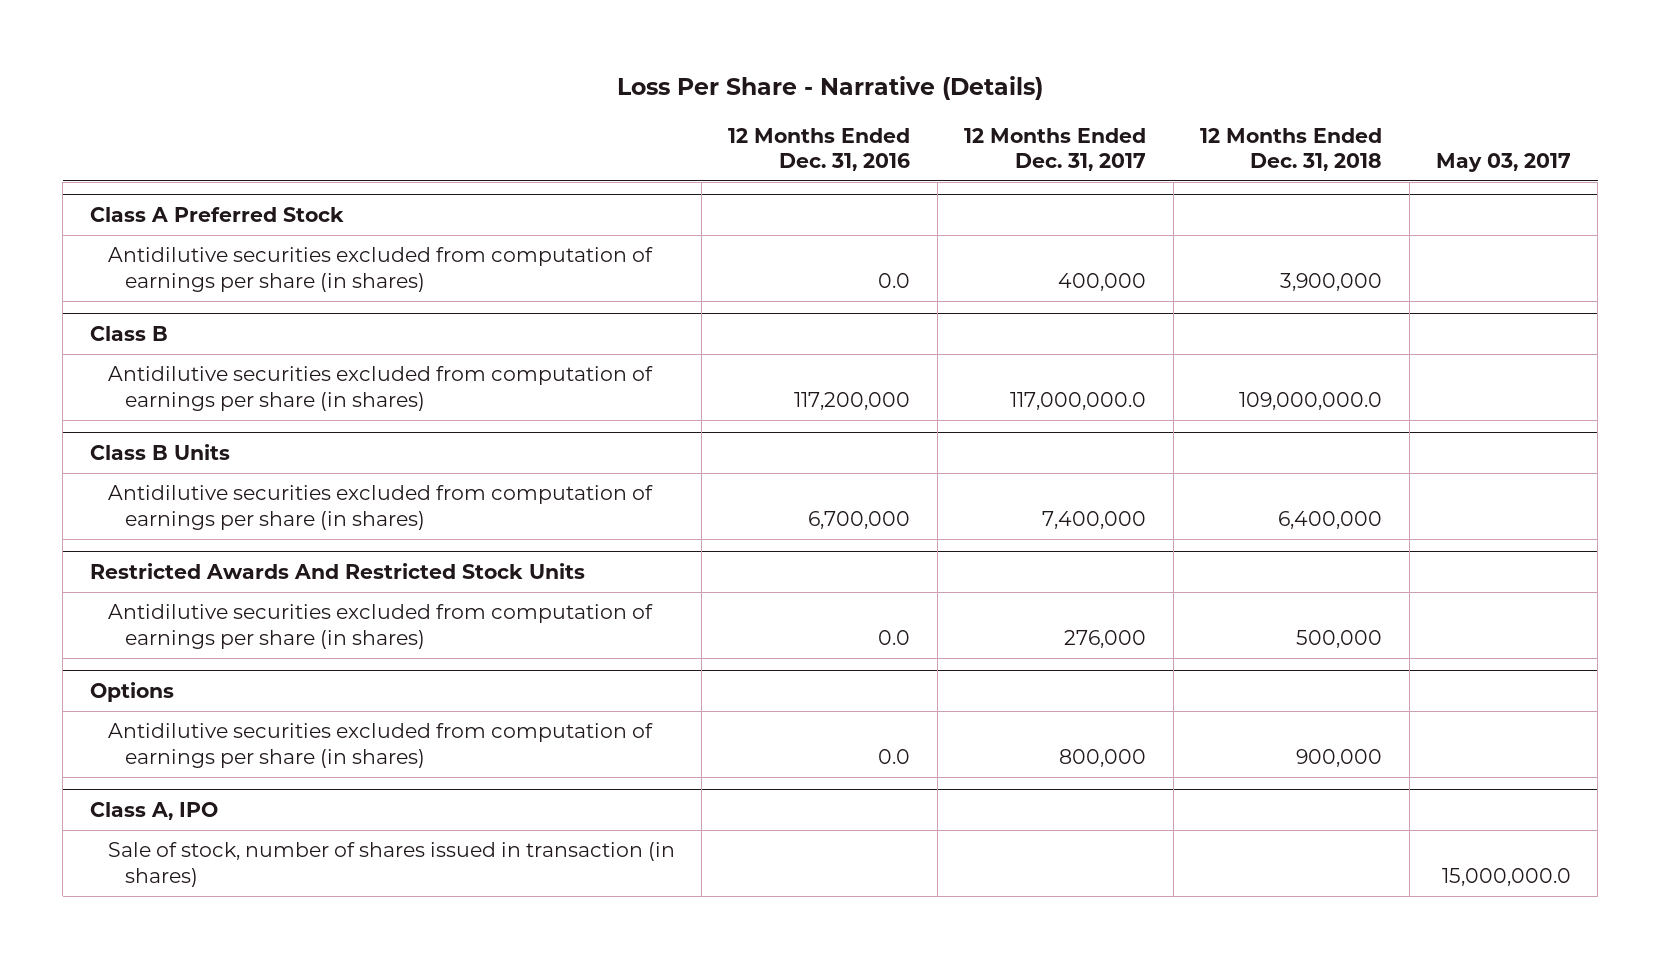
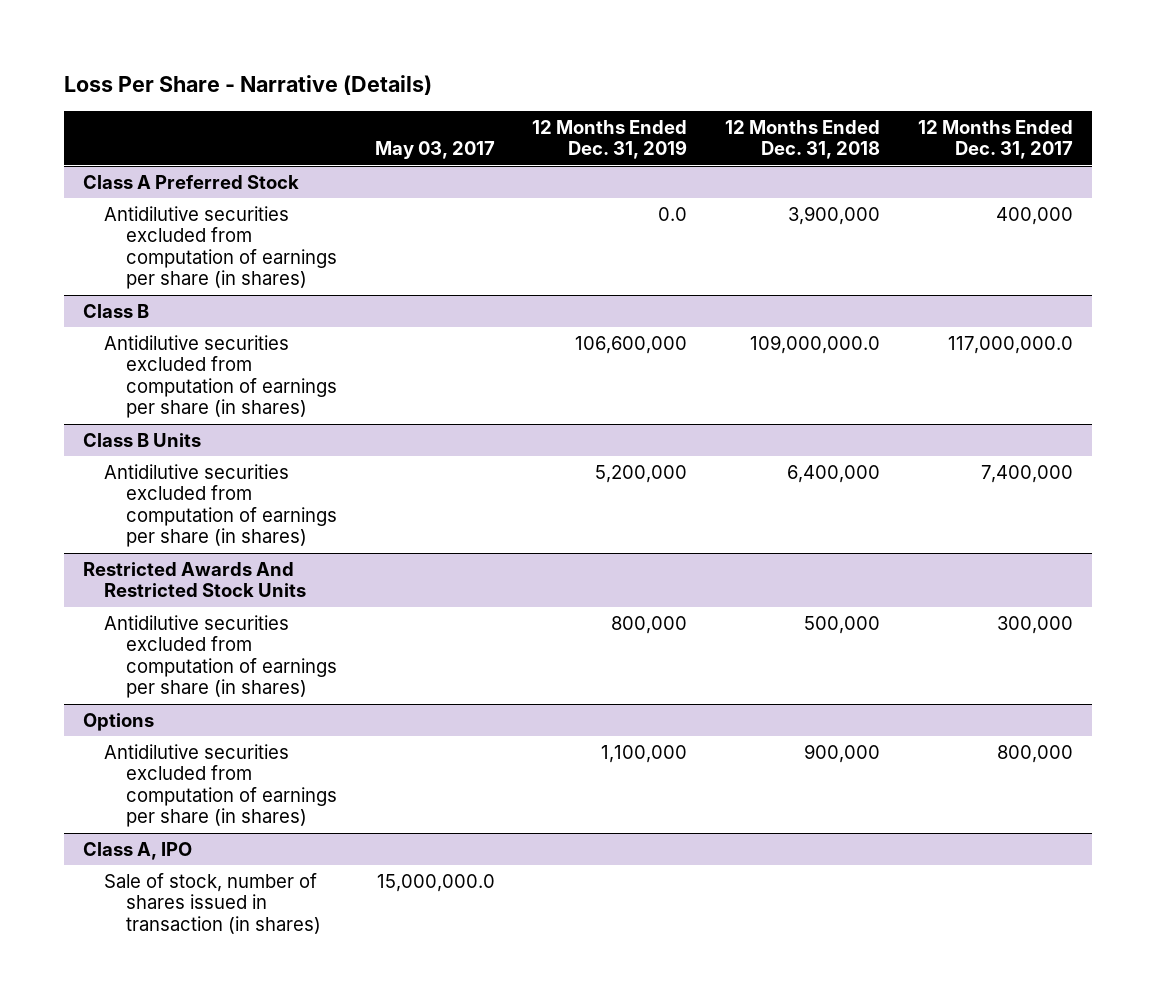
[728,127,911,171] 12 Months Ended Dec. 31, 2016 -> none
none -> [532,119,688,160] 12 Months Ended Dec. 31, 2019
[1064,629,1147,648] 276,000 -> [996,615,1073,634] 300,000

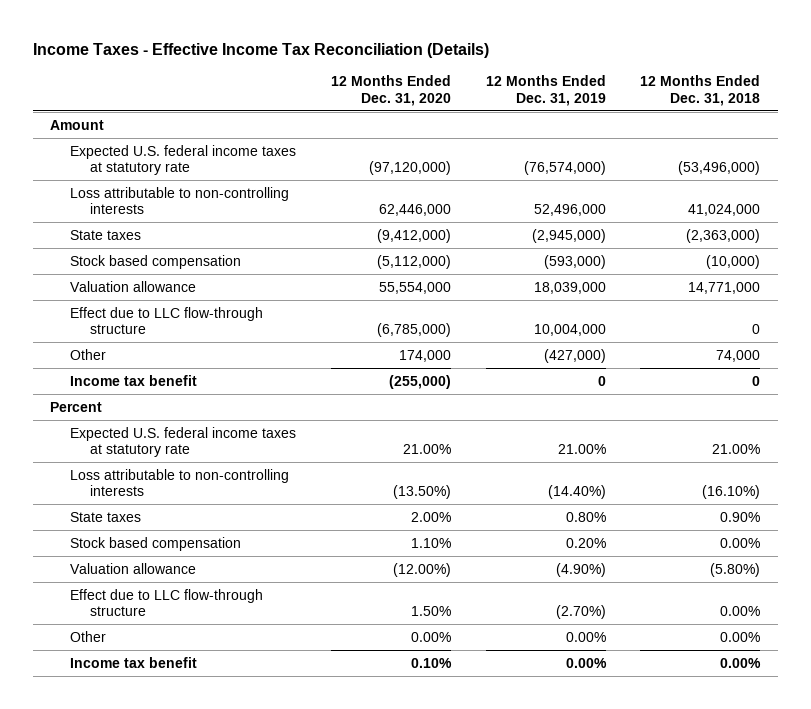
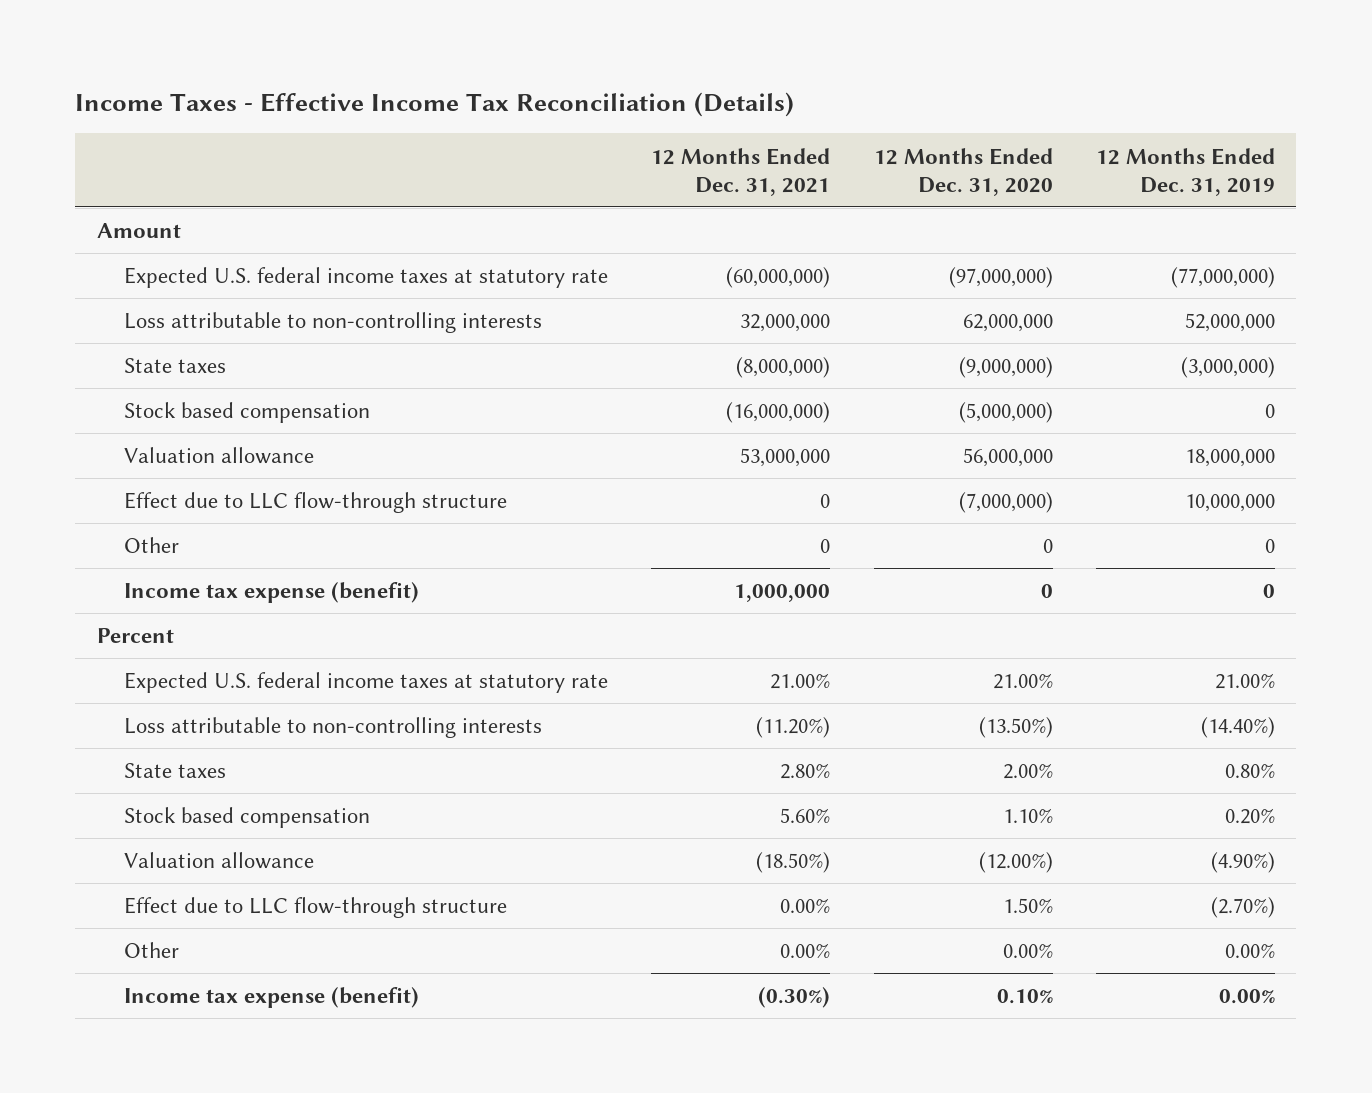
[640,75,761,106] 12 Months Ended Dec. 31, 2018 -> none
none -> [651,147,831,196] 12 Months Ended Dec. 31, 2021
[368,160,451,175] (97,120,000) -> [948,267,1053,289] (97,000,000)
[523,160,606,175] (76,574,000) -> [1170,267,1275,289] (77,000,000)
[378,203,451,216] 62,446,000 -> [962,314,1053,333] 62,000,000
[533,203,606,216] 52,496,000 -> [1184,313,1275,333] 52,000,000
[376,228,451,243] (9,412,000) -> [958,357,1053,379] (9,000,000)
[531,228,606,243] (2,945,000) -> [1180,357,1275,379] (3,000,000)
[376,254,451,269] (5,112,000) -> [958,402,1053,424] (5,000,000)
[543,254,606,269] (593,000) -> [1264,404,1275,419] 0
[378,281,451,294] 55,554,000 -> [962,448,1053,468] 56,000,000
[533,281,606,294] 18,039,000 -> [1184,449,1275,468] 18,000,000
[376,322,451,337] (6,785,000) -> [958,492,1053,514] (7,000,000)
[533,323,606,336] 10,004,000 -> [1184,494,1275,513] 10,000,000
[398,349,451,362] 174,000 -> [1042,539,1053,554] 0
[543,348,606,363] (427,000) -> [1264,539,1275,554] 0
[70,374,198,386] Income tax benefit -> [124,582,420,604] Income tax expense (benefit)
[388,374,451,389] (255,000) -> [1040,584,1053,599] 0
[70,656,198,668] Income tax benefit -> [124,987,420,1009] Income tax expense (benefit)

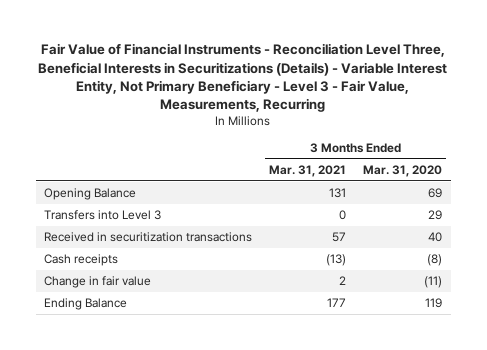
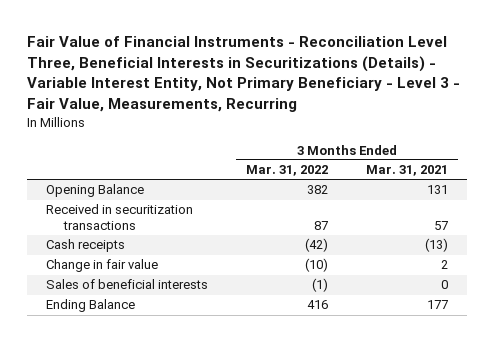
[363,165,443,178] Mar. 31, 2020 -> none
none -> [245,165,328,177] Mar. 31, 2022
[44,210,162,221] Transfers into Level 3 -> none
none -> [45,279,208,290] Sales of beneficial interests

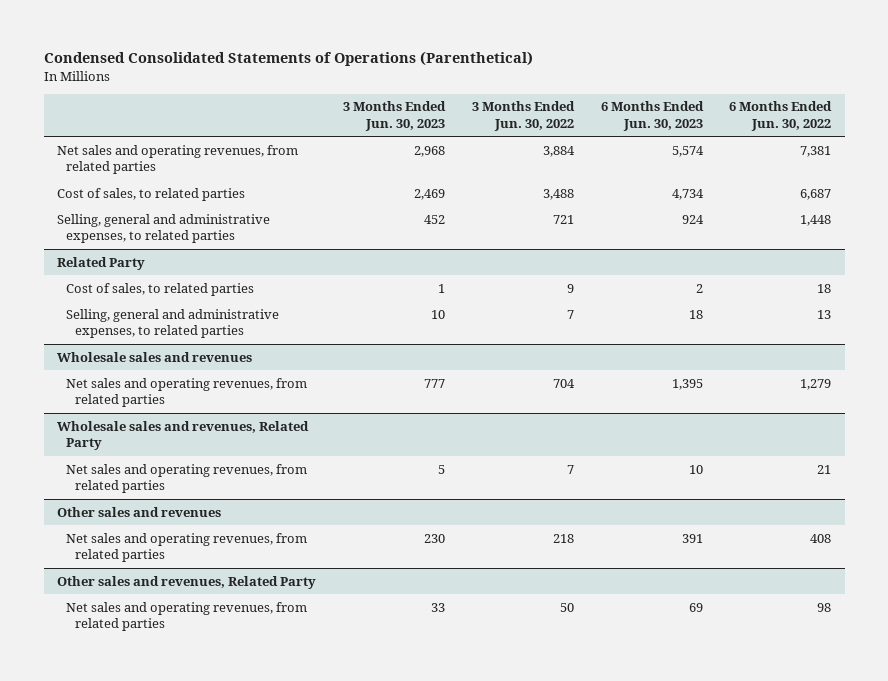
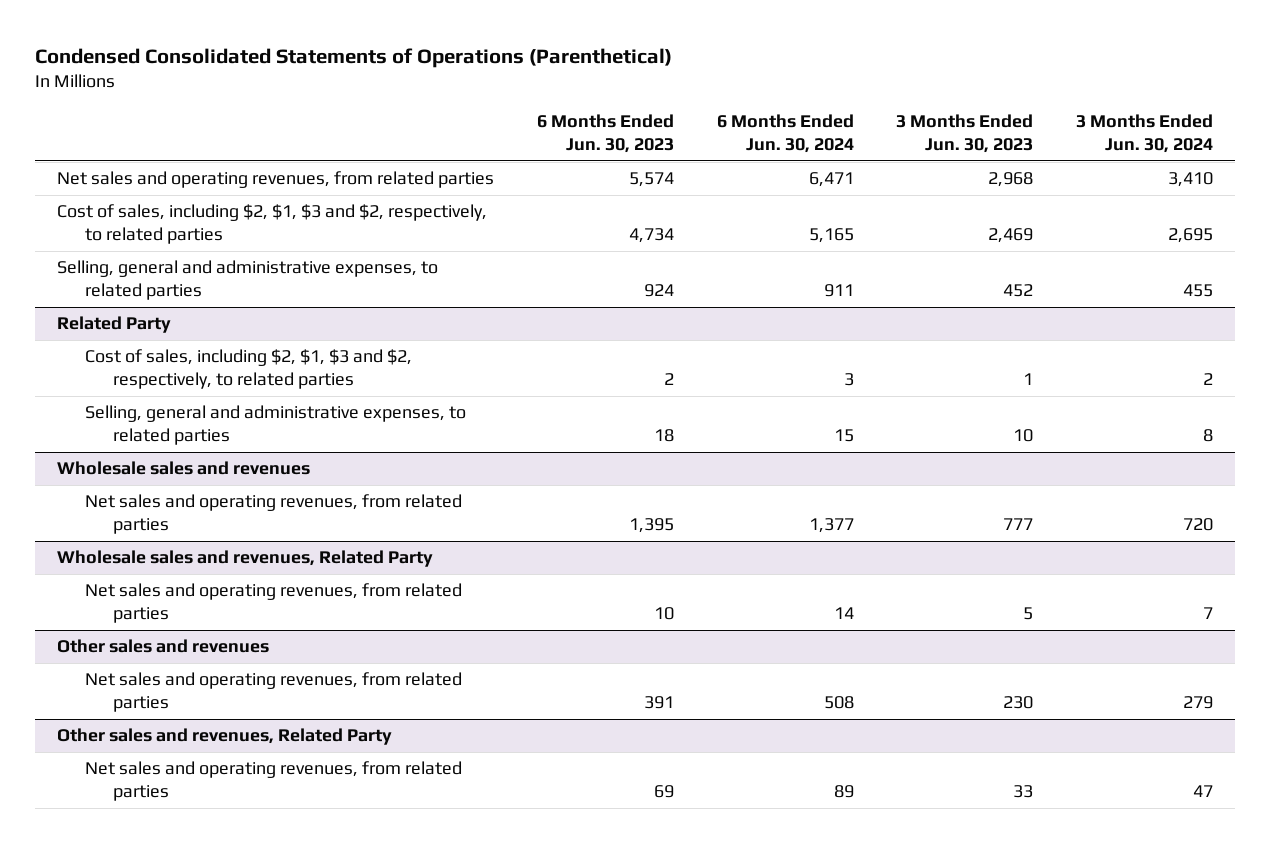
[471,101,575,131] 3 Months Ended Jun. 30, 2022 -> none
[729,101,833,131] 6 Months Ended Jun. 30, 2022 -> none
none -> [716,114,854,154] 6 Months Ended Jun. 30, 2024
none -> [1076,114,1214,154] 3 Months Ended Jun. 30, 2024
[56,187,245,201] Cost of sales, to related parties -> [56,204,487,245] Cost of sales, including $2, $1, $3 and $2, respectively, to related parties
[66,282,255,296] Cost of sales, to related parties -> [84,349,412,390] Cost of sales, including $2, $1, $3 and $2, respectively, to related parties

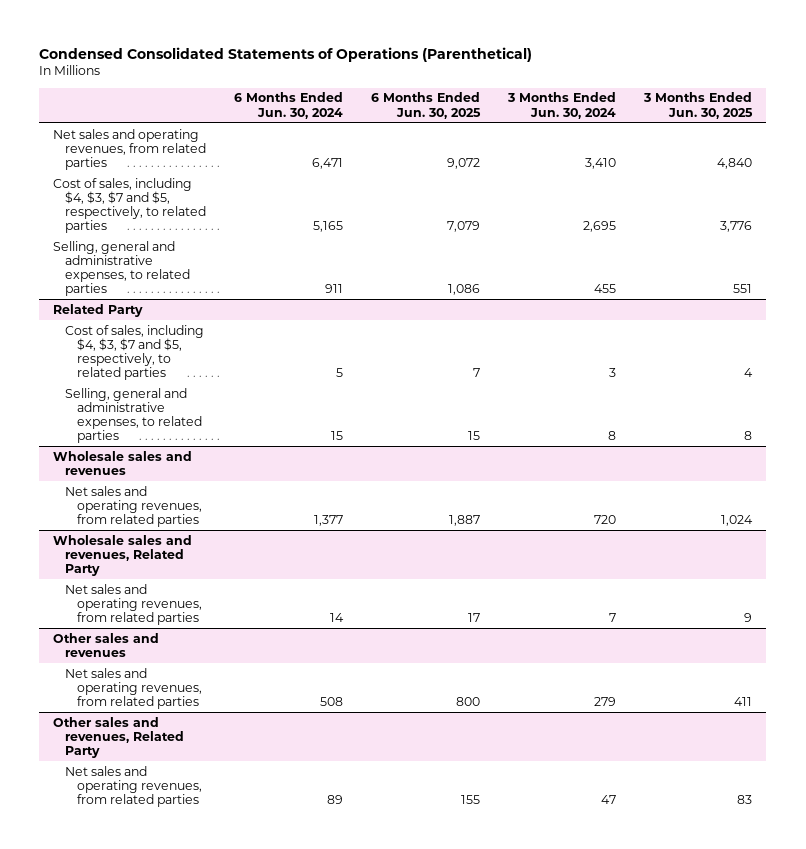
[536,114,674,154] 6 Months Ended Jun. 30, 2023 -> none
[896,114,1034,154] 3 Months Ended Jun. 30, 2023 -> none
none -> [371,92,482,119] 6 Months Ended Jun. 30, 2025
none -> [643,92,754,119] 3 Months Ended Jun. 30, 2025
[56,204,487,245] Cost of sales, including $2, $1, $3 and $2, respectively, to related parties -> [53,177,207,234] Cost of sales, including $4, $3, $7 and $5, respectively, to related parties
[84,349,412,390] Cost of sales, including $2, $1, $3 and $2, respectively, to related parties -> [65,324,205,381] Cost of sales, including $4, $3, $7 and $5, respectively, to related parties
[843,373,854,387] 3 -> [336,368,344,378] 5
[1203,373,1214,386] 2 -> [609,368,617,378] 3

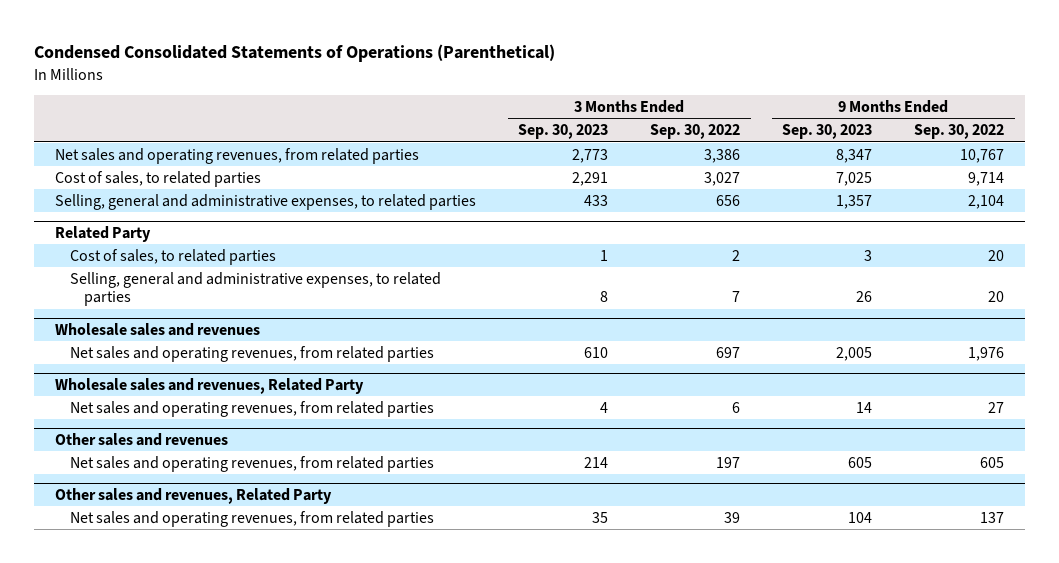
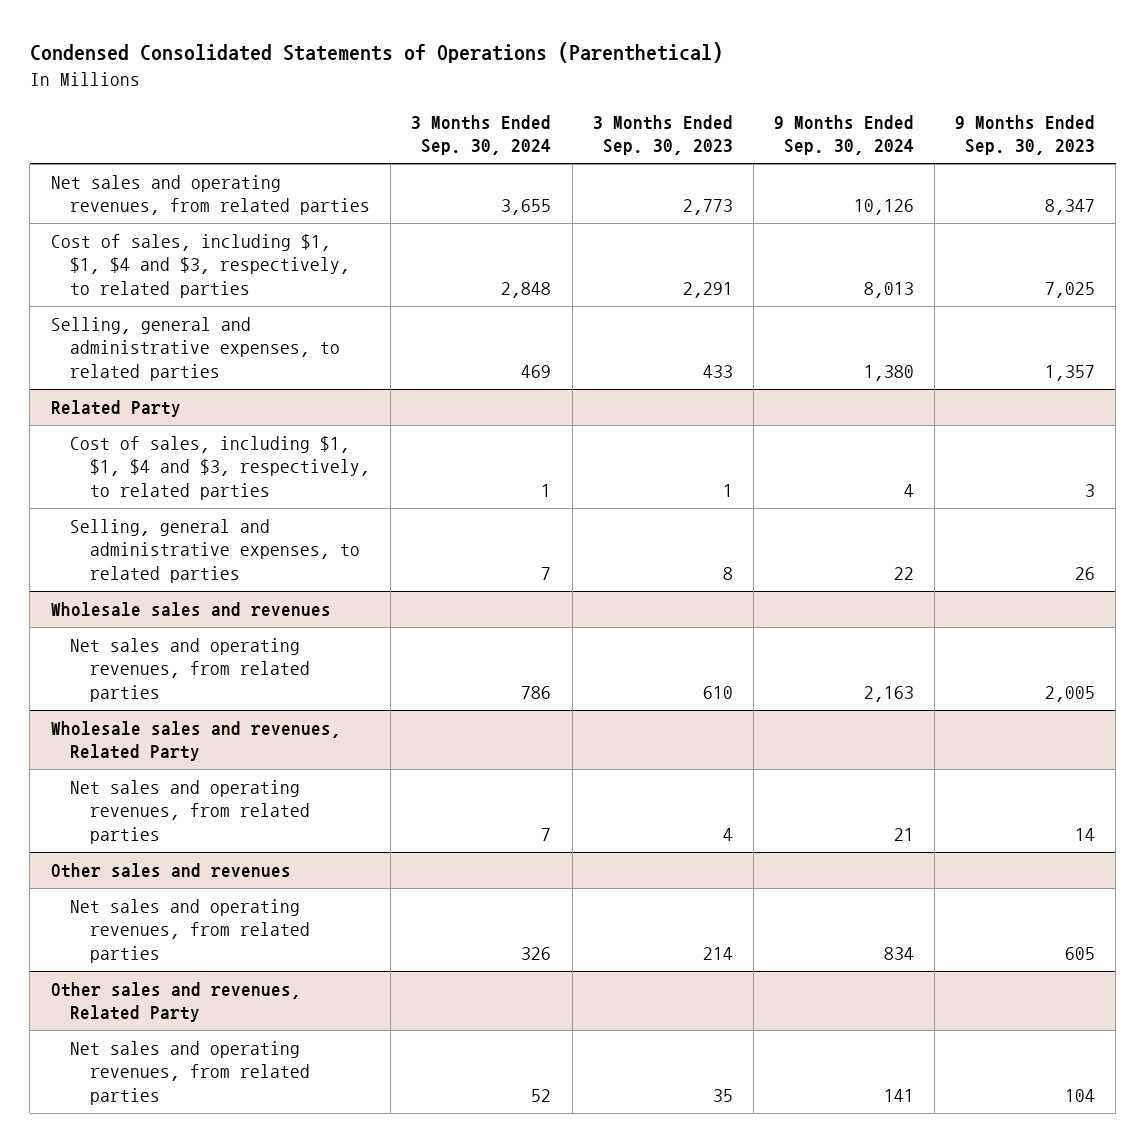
[650,124,741,140] Sep. 30, 2022 -> none
[914,124,1005,140] Sep. 30, 2022 -> none
none -> [411,114,552,156] 3 Months Ended Sep. 30, 2024
none -> [773,114,914,156] 9 Months Ended Sep. 30, 2024
[54,170,261,187] Cost of sales, to related parties -> [50,234,351,298] Cost of sales, including $1, $1, $4 and $3, respectively, to related parties
[69,248,276,265] Cost of sales, to related parties -> [70,436,370,500] Cost of sales, including $1, $1, $4 and $3, respectively, to related parties

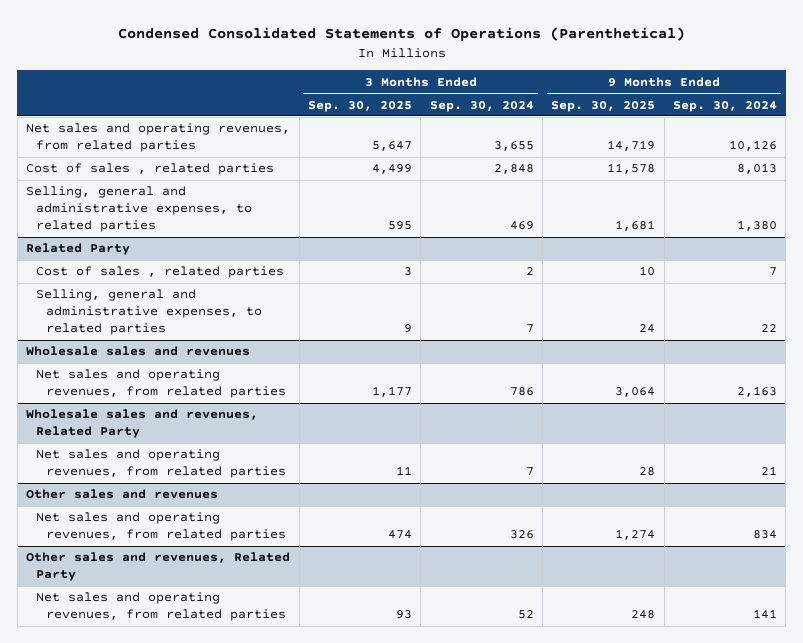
[592,114,733,156] 3 Months Ended Sep. 30, 2023 -> none
[955,114,1096,156] 9 Months Ended Sep. 30, 2023 -> none
none -> [307,100,412,112] Sep. 30, 2025
none -> [551,100,656,112] Sep. 30, 2025
[50,234,351,298] Cost of sales, including $1, $1, $4 and $3, respectively, to related parties -> [26,163,275,176] Cost of sales , related parties
[70,436,370,500] Cost of sales, including $1, $1, $4 and $3, respectively, to related parties -> [36,266,285,279] Cost of sales , related parties
[541,483,552,497] 1 -> [525,267,534,276] 2
[903,483,914,497] 4 -> [768,267,777,277] 7

